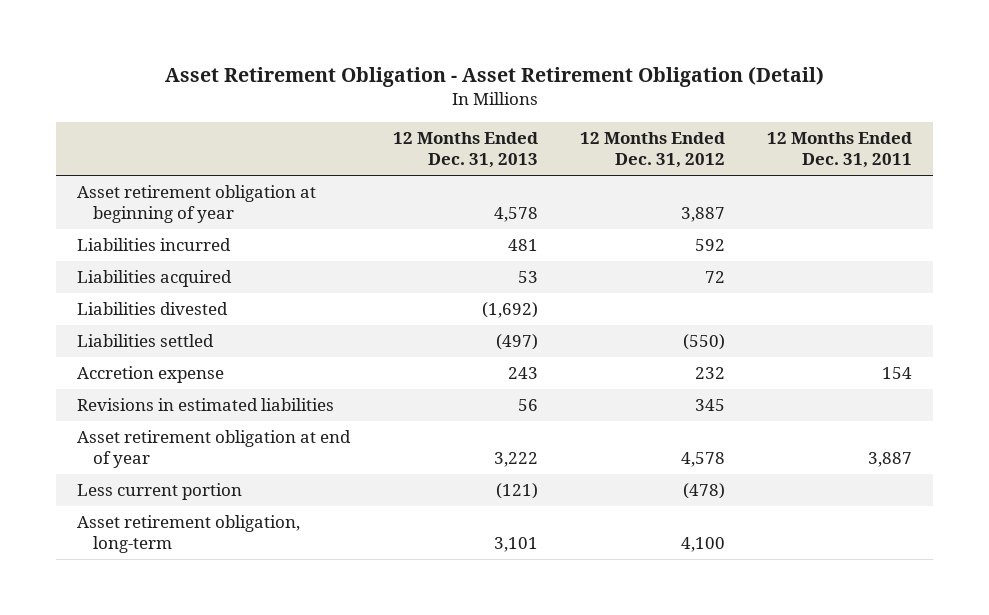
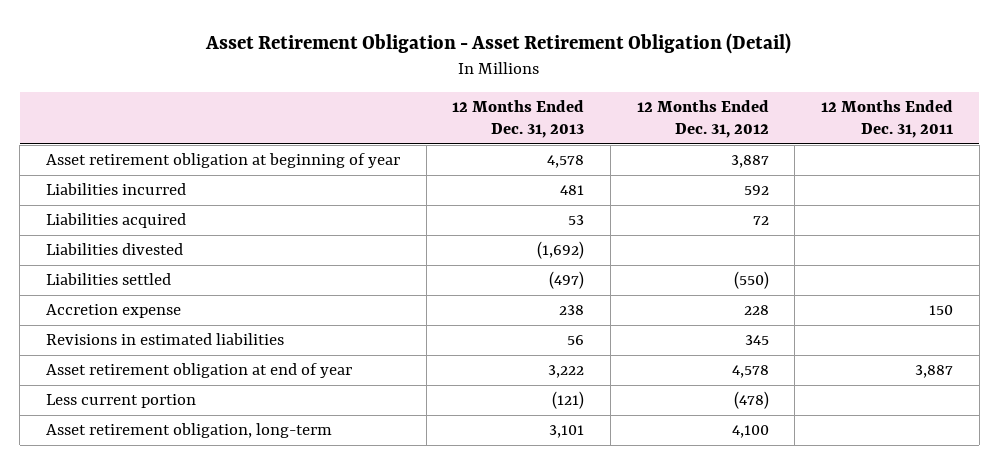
[507,367,538,380] 243 -> [559,305,585,316] 238
[694,367,725,380] 232 -> [743,305,769,316] 228
[882,367,913,380] 154 -> [929,305,954,316] 150

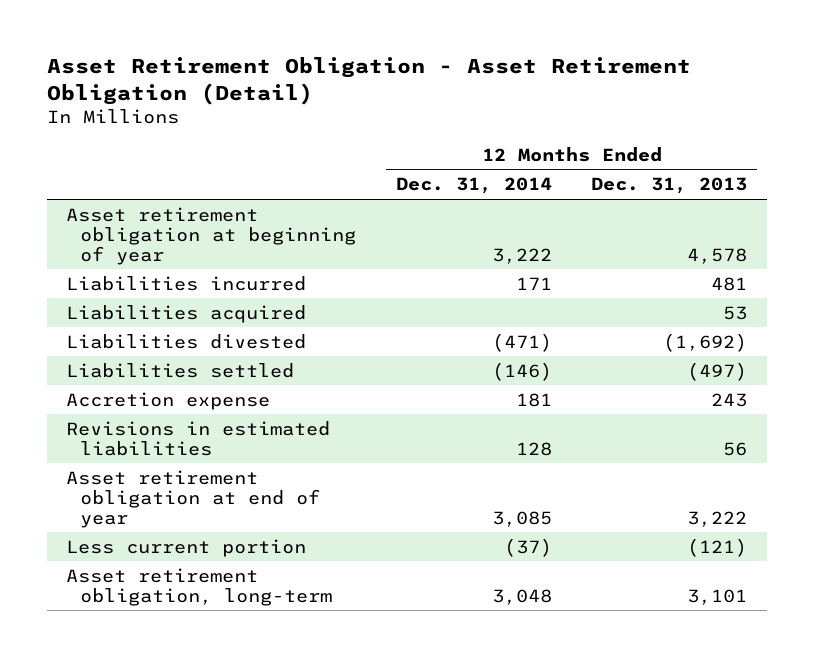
[636,100,769,139] 12 Months Ended Dec. 31, 2012 -> none
[821,100,954,139] 12 Months Ended Dec. 31, 2011 -> none
none -> [395,177,552,195] Dec. 31, 2014
[559,305,585,316] 238 -> [711,392,748,407] 243

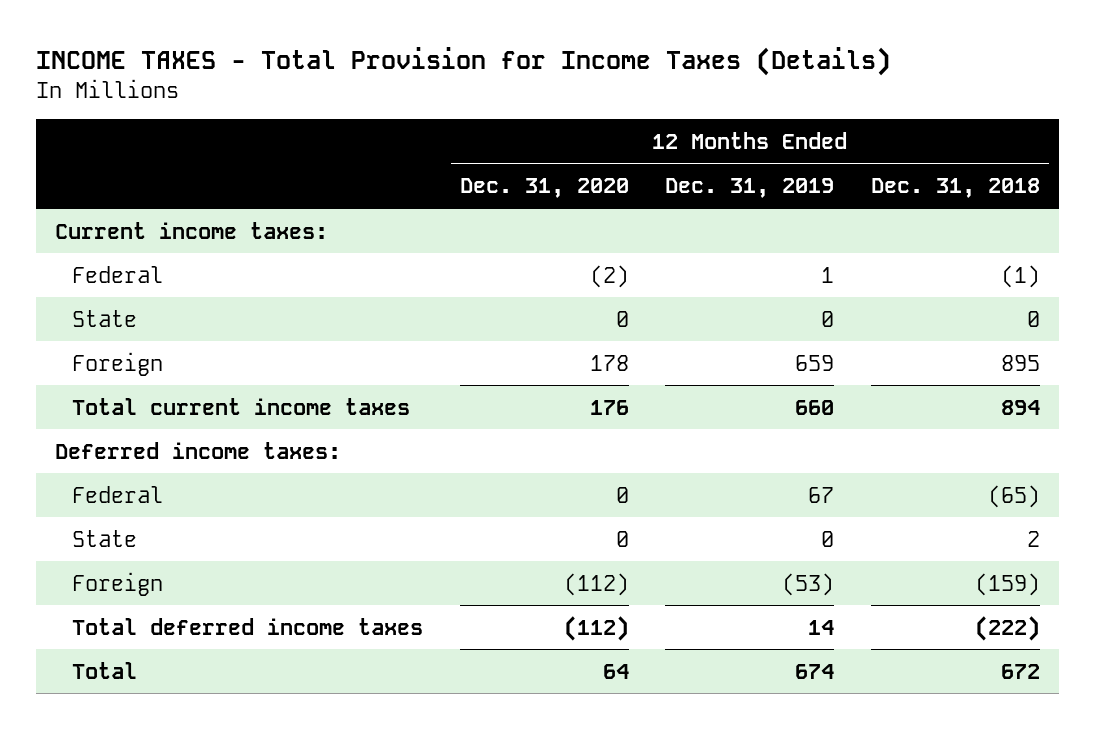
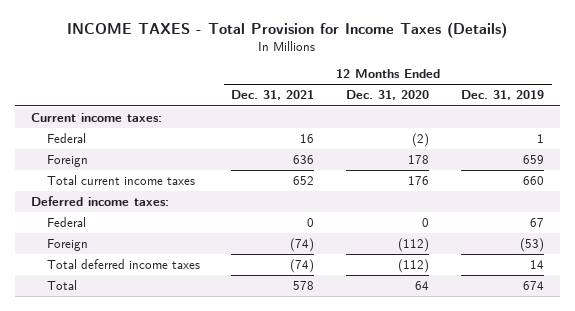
[871,178,1041,199] Dec. 31, 2018 -> none
none -> [231,90,315,101] Dec. 31, 2021
[72,309,138,327] State -> none
[72,529,138,547] State -> none

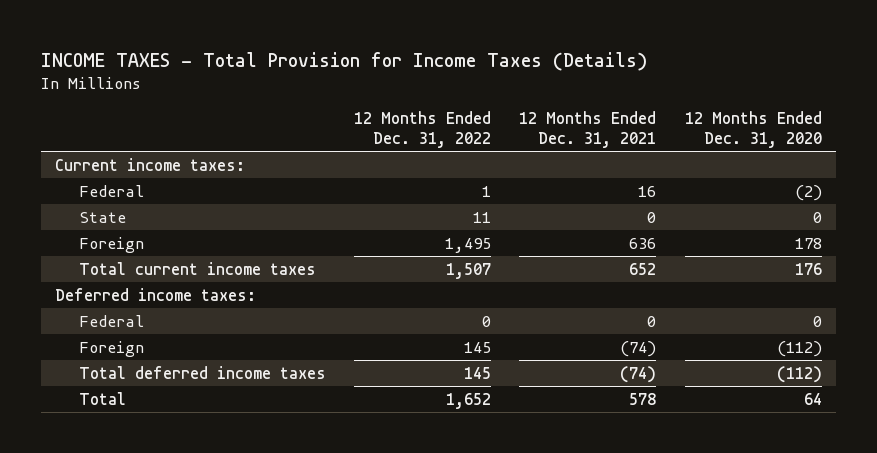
[460,90,544,101] Dec. 31, 2019 -> none
none -> [354,111,492,149] 12 Months Ended Dec. 31, 2022
none -> [78,211,126,223] State

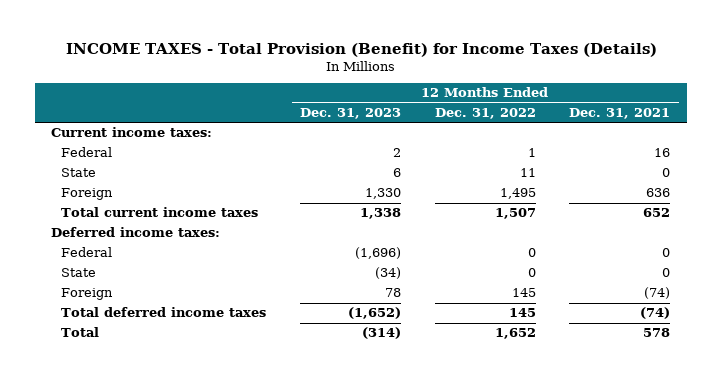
[41,51,648,71] INCOME TAXES - Total Provision for Income Taxes (Details) -> [65,42,657,57] INCOME TAXES - Total Provision (Benefit) for Income Taxes (Details)
[684,111,822,149] 12 Months Ended Dec. 31, 2020 -> none
none -> [300,108,402,120] Dec. 31, 2023
none -> [61,268,97,278] State

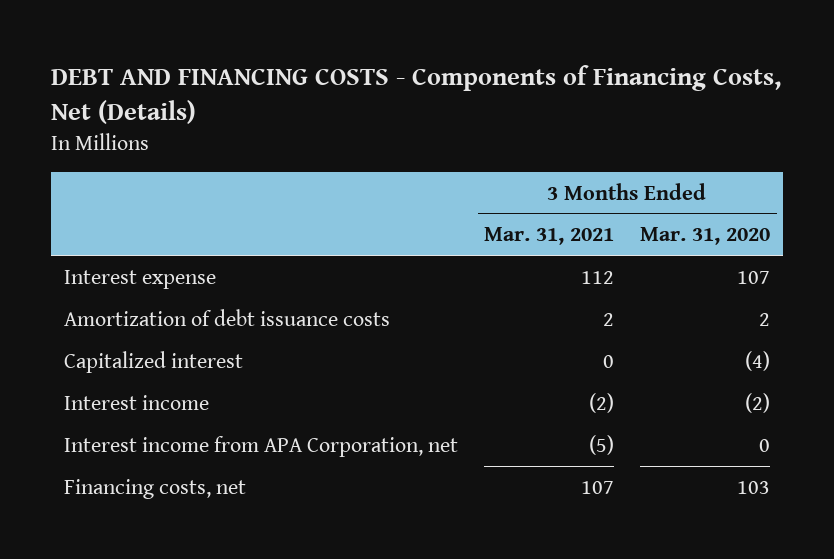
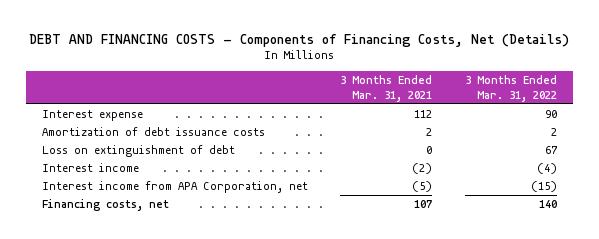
[640,227,771,246] Mar. 31, 2020 -> none
none -> [464,74,557,102] 3 Months Ended Mar. 31, 2022
[63,350,243,373] Capitalized interest -> none
none -> [41,144,235,157] Loss on extinguishment of debt

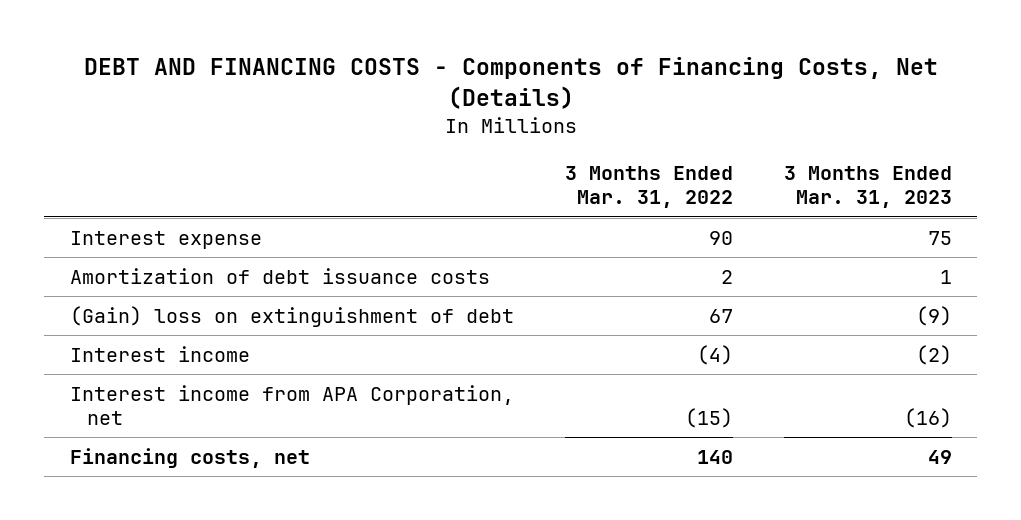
[340,74,433,102] 3 Months Ended Mar. 31, 2021 -> none
none -> [783,166,952,209] 3 Months Ended Mar. 31, 2023
[41,144,235,157] Loss on extinguishment of debt -> [69,305,514,327] (Gain) loss on extinguishment of debt

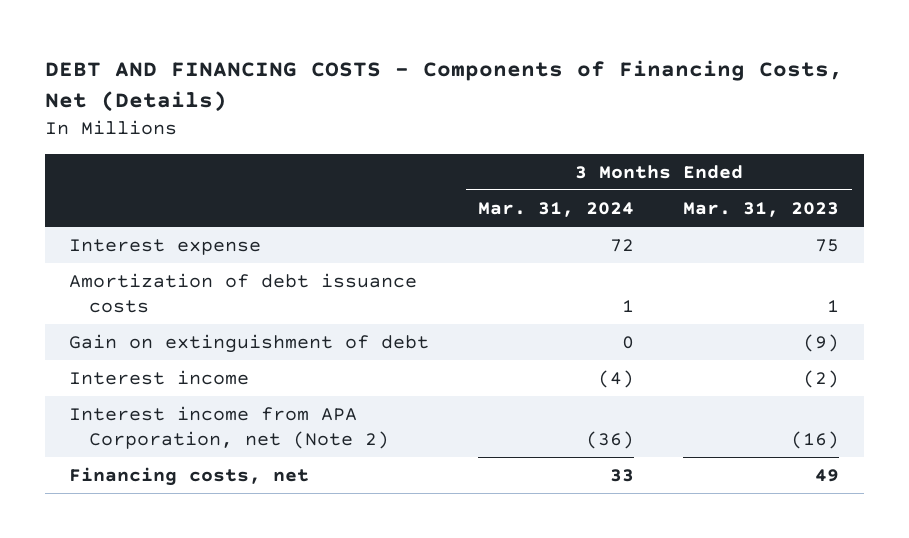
[564,166,733,209] 3 Months Ended Mar. 31, 2022 -> none
none -> [478,202,635,218] Mar. 31, 2024
[69,305,514,327] (Gain) loss on extinguishment of debt -> [69,334,430,354] Gain on extinguishment of debt
[69,384,514,425] Interest income from APA Corporation, net -> [69,406,390,450] Interest income from APA Corporation, net (Note 2)

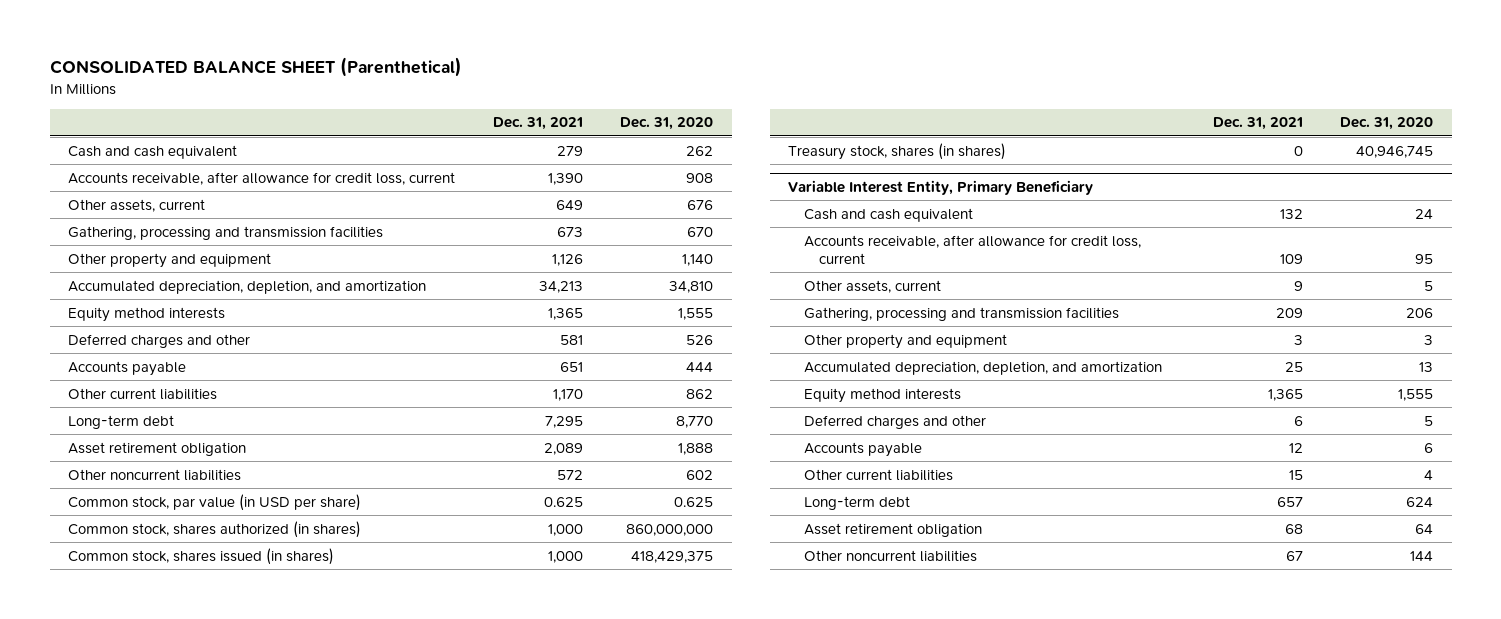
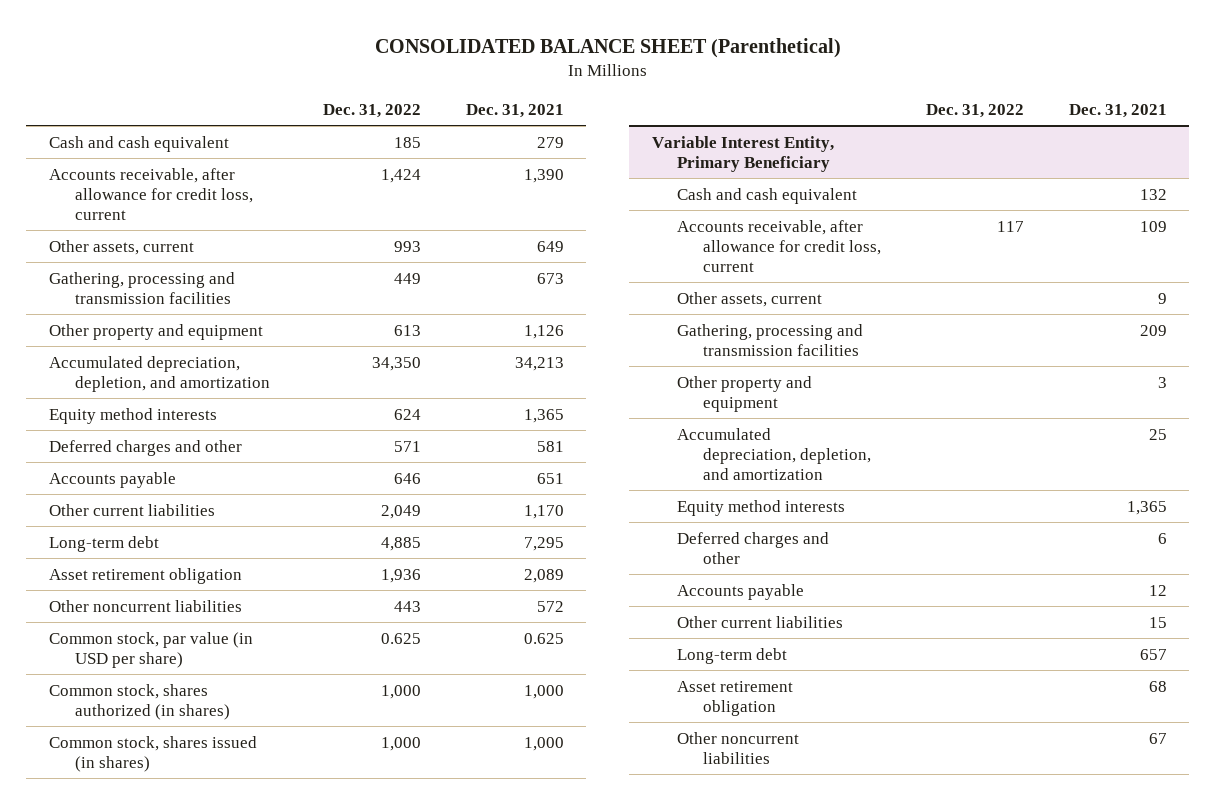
[619,117,713,131] Dec. 31, 2020 -> none
none -> [323,104,422,119] Dec. 31, 2022
[788,142,1007,160] Treasury stock, shares (in shares) -> none

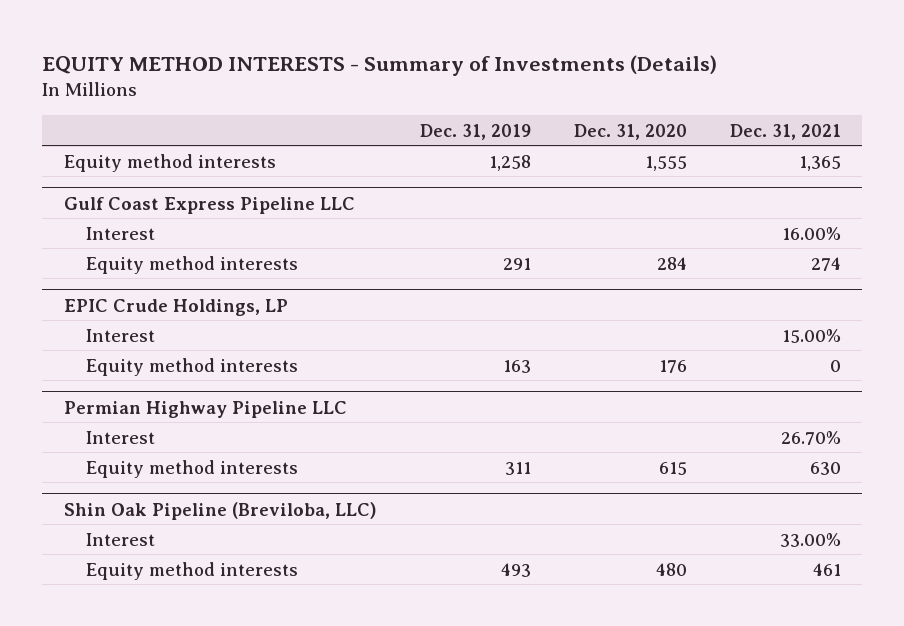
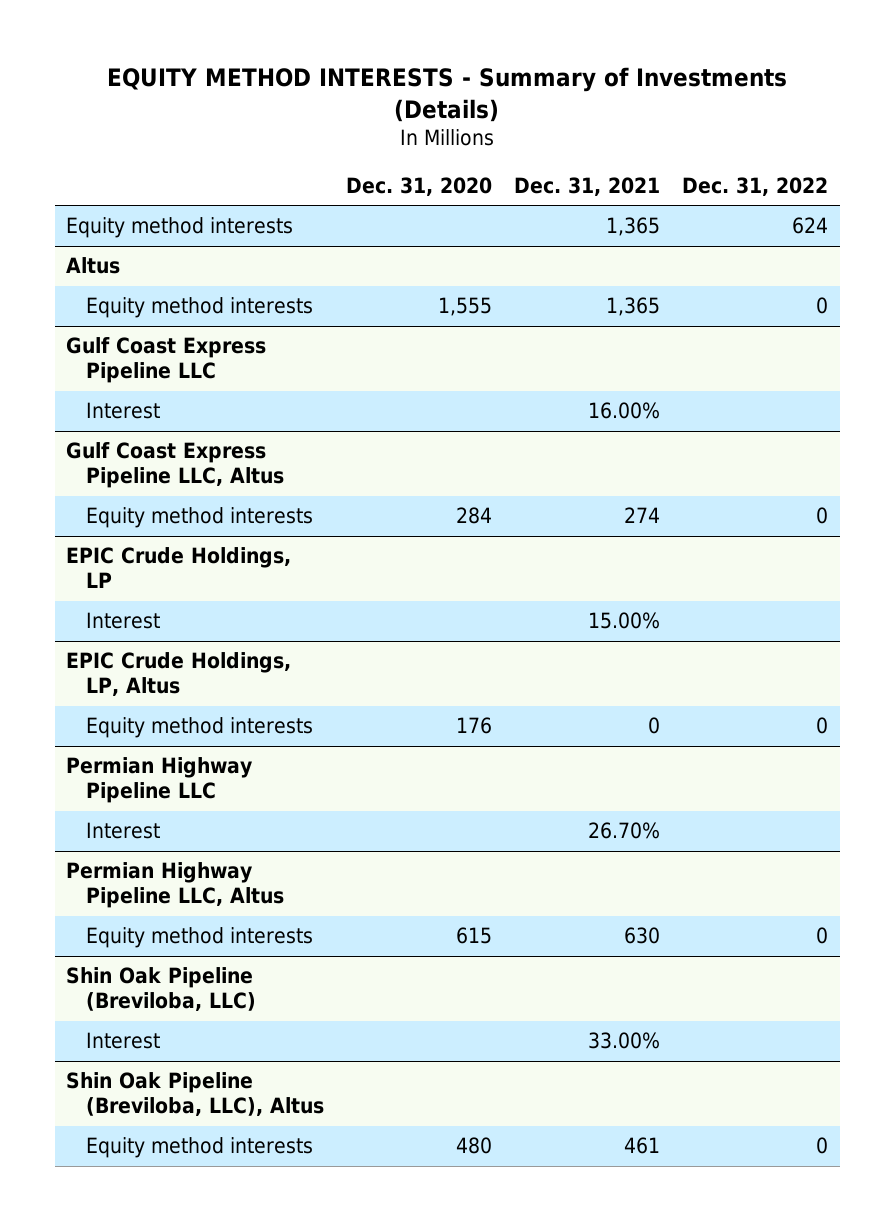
[419,123,531,140] Dec. 31, 2019 -> none
none -> [682,176,829,196] Dec. 31, 2022
none -> [66,217,294,239] Equity method interests
none -> [66,257,121,275] Altus
none -> [66,442,284,489] Gulf Coast Express Pipeline LLC, Altus
none -> [66,652,292,697] EPIC Crude Holdings, LP, Altus
none -> [66,862,284,909] Permian Highway Pipeline LLC, Altus
none -> [66,1072,324,1117] Shin Oak Pipeline (Breviloba, LLC), Altus

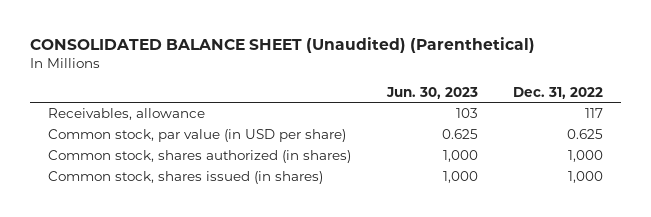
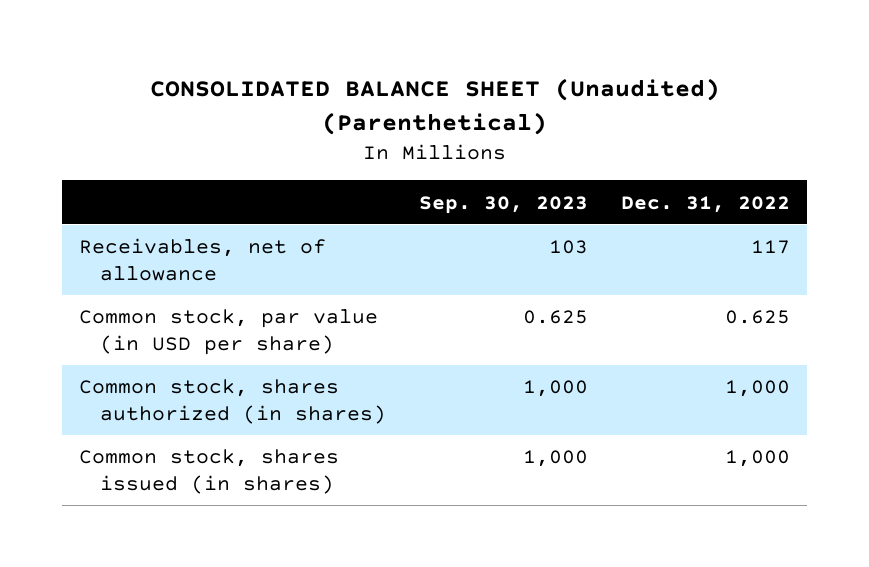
[385,86,478,99] Jun. 30, 2023 -> none
none -> [419,195,589,214] Sep. 30, 2023
[47,107,205,120] Receivables, allowance -> [78,238,326,281] Receivables, net of allowance

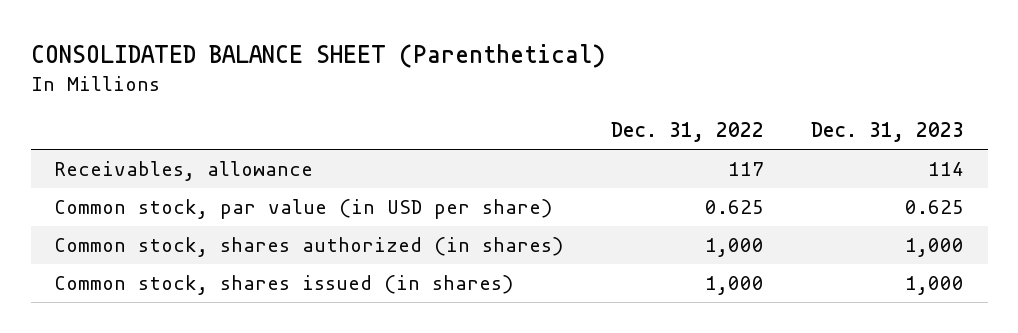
[149,78,720,135] CONSOLIDATED BALANCE SHEET (Unaudited) (Parenthetical) -> [30,43,605,68] CONSOLIDATED BALANCE SHEET (Parenthetical)
[419,195,589,214] Sep. 30, 2023 -> none
none -> [810,122,964,143] Dec. 31, 2023
[78,238,326,281] Receivables, net of allowance -> [54,161,314,182] Receivables, allowance

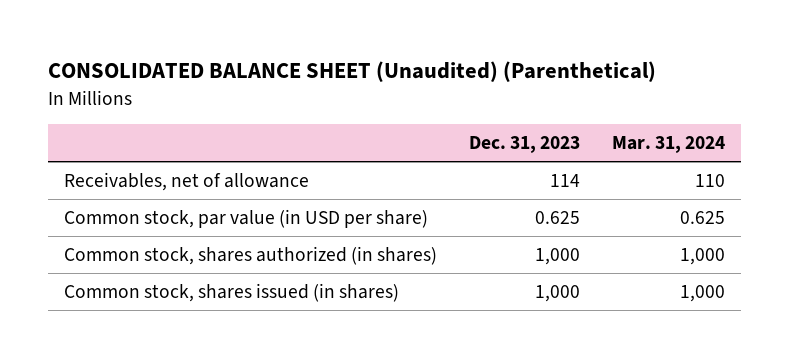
[30,43,605,68] CONSOLIDATED BALANCE SHEET (Parenthetical) -> [47,61,656,83] CONSOLIDATED BALANCE SHEET (Unaudited) (Parenthetical)
[610,122,764,143] Dec. 31, 2022 -> none
none -> [612,136,726,154] Mar. 31, 2024
[54,161,314,182] Receivables, allowance -> [64,172,310,192] Receivables, net of allowance

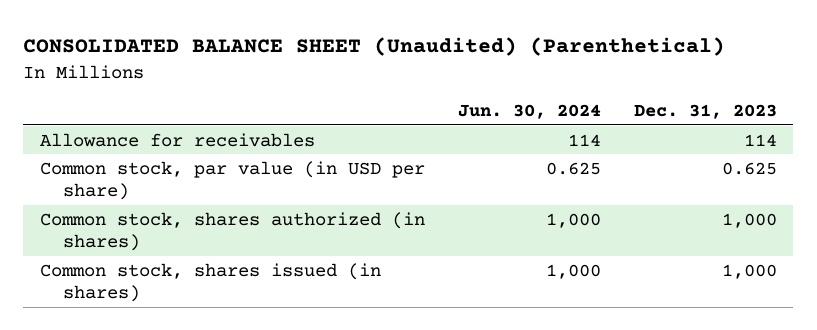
[612,136,726,154] Mar. 31, 2024 -> none
none -> [457,104,601,120] Jun. 30, 2024
[64,172,310,192] Receivables, net of allowance -> [39,132,315,147] Allowance for receivables

